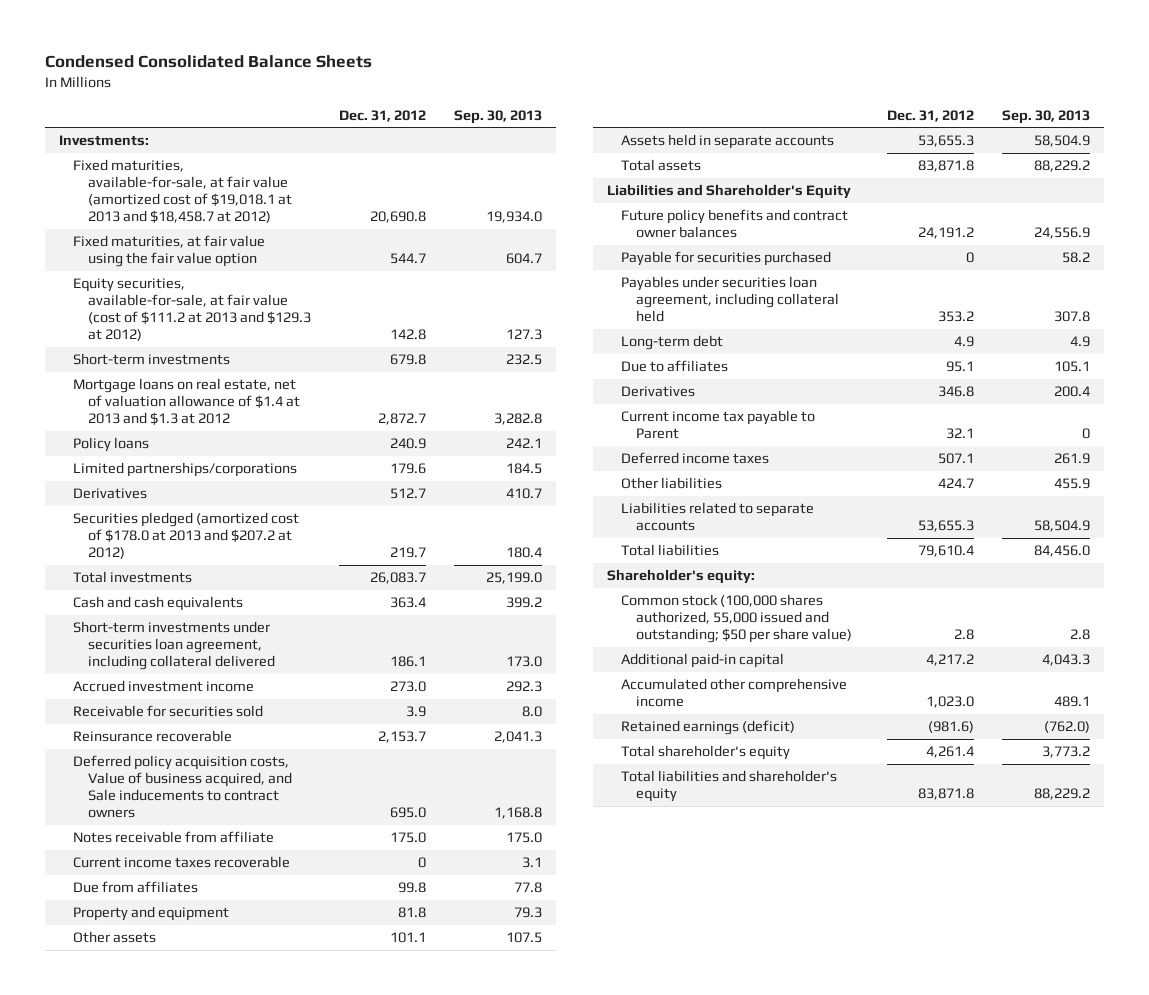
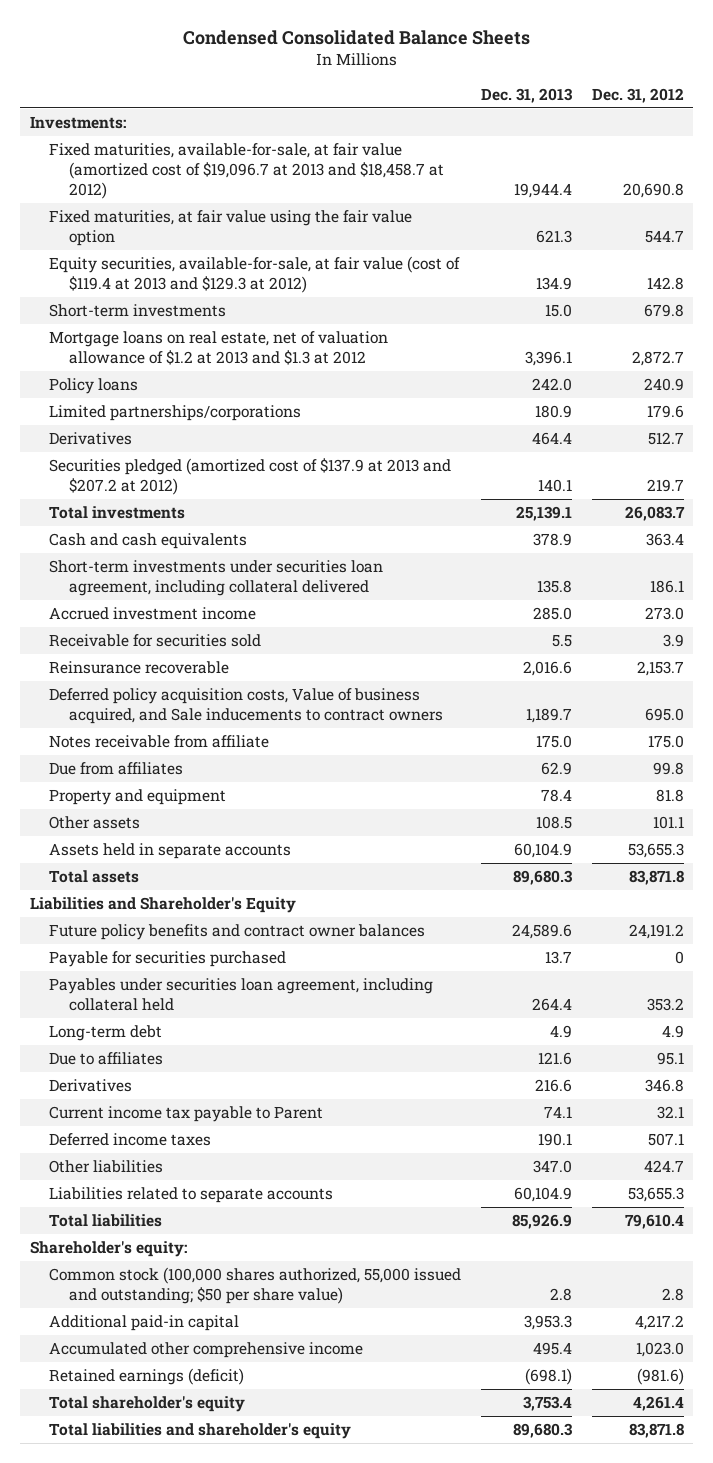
[453,109,542,124] Sep. 30, 2013 -> none
none -> [480,87,573,103] Dec. 31, 2013
[73,159,293,225] Fixed maturities, available-for-sale, at fair value (amortized cost of $19,018.1 at 2013 and $18,458.7 at 2012) -> [49,143,444,200] Fixed maturities, available-for-sale, at fair value (amortized cost of $19,096.7 at 2013 and $18,458.7 at 2012)
[73,278,312,342] Equity securities, available-for-sale, at fair value (cost of $111.2 at 2013 and $129.3 at 2012) -> [49,256,461,294] Equity securities, available-for-sale, at fair value (cost of $119.4 at 2013 and $129.3 at 2012)
[73,378,301,427] Mortgage loans on real estate, net of valuation allowance of $1.4 at 2013 and $1.3 at 2012 -> [49,331,389,366] Mortgage loans on real estate, net of valuation allowance of $1.2 at 2013 and $1.3 at 2012
[73,512,300,560] Securities pledged (amortized cost of $178.0 at 2013 and $207.2 at 2012) -> [49,458,452,496] Securities pledged (amortized cost of $137.9 at 2013 and $207.2 at 2012)
[73,856,291,869] Current income taxes recoverable -> none

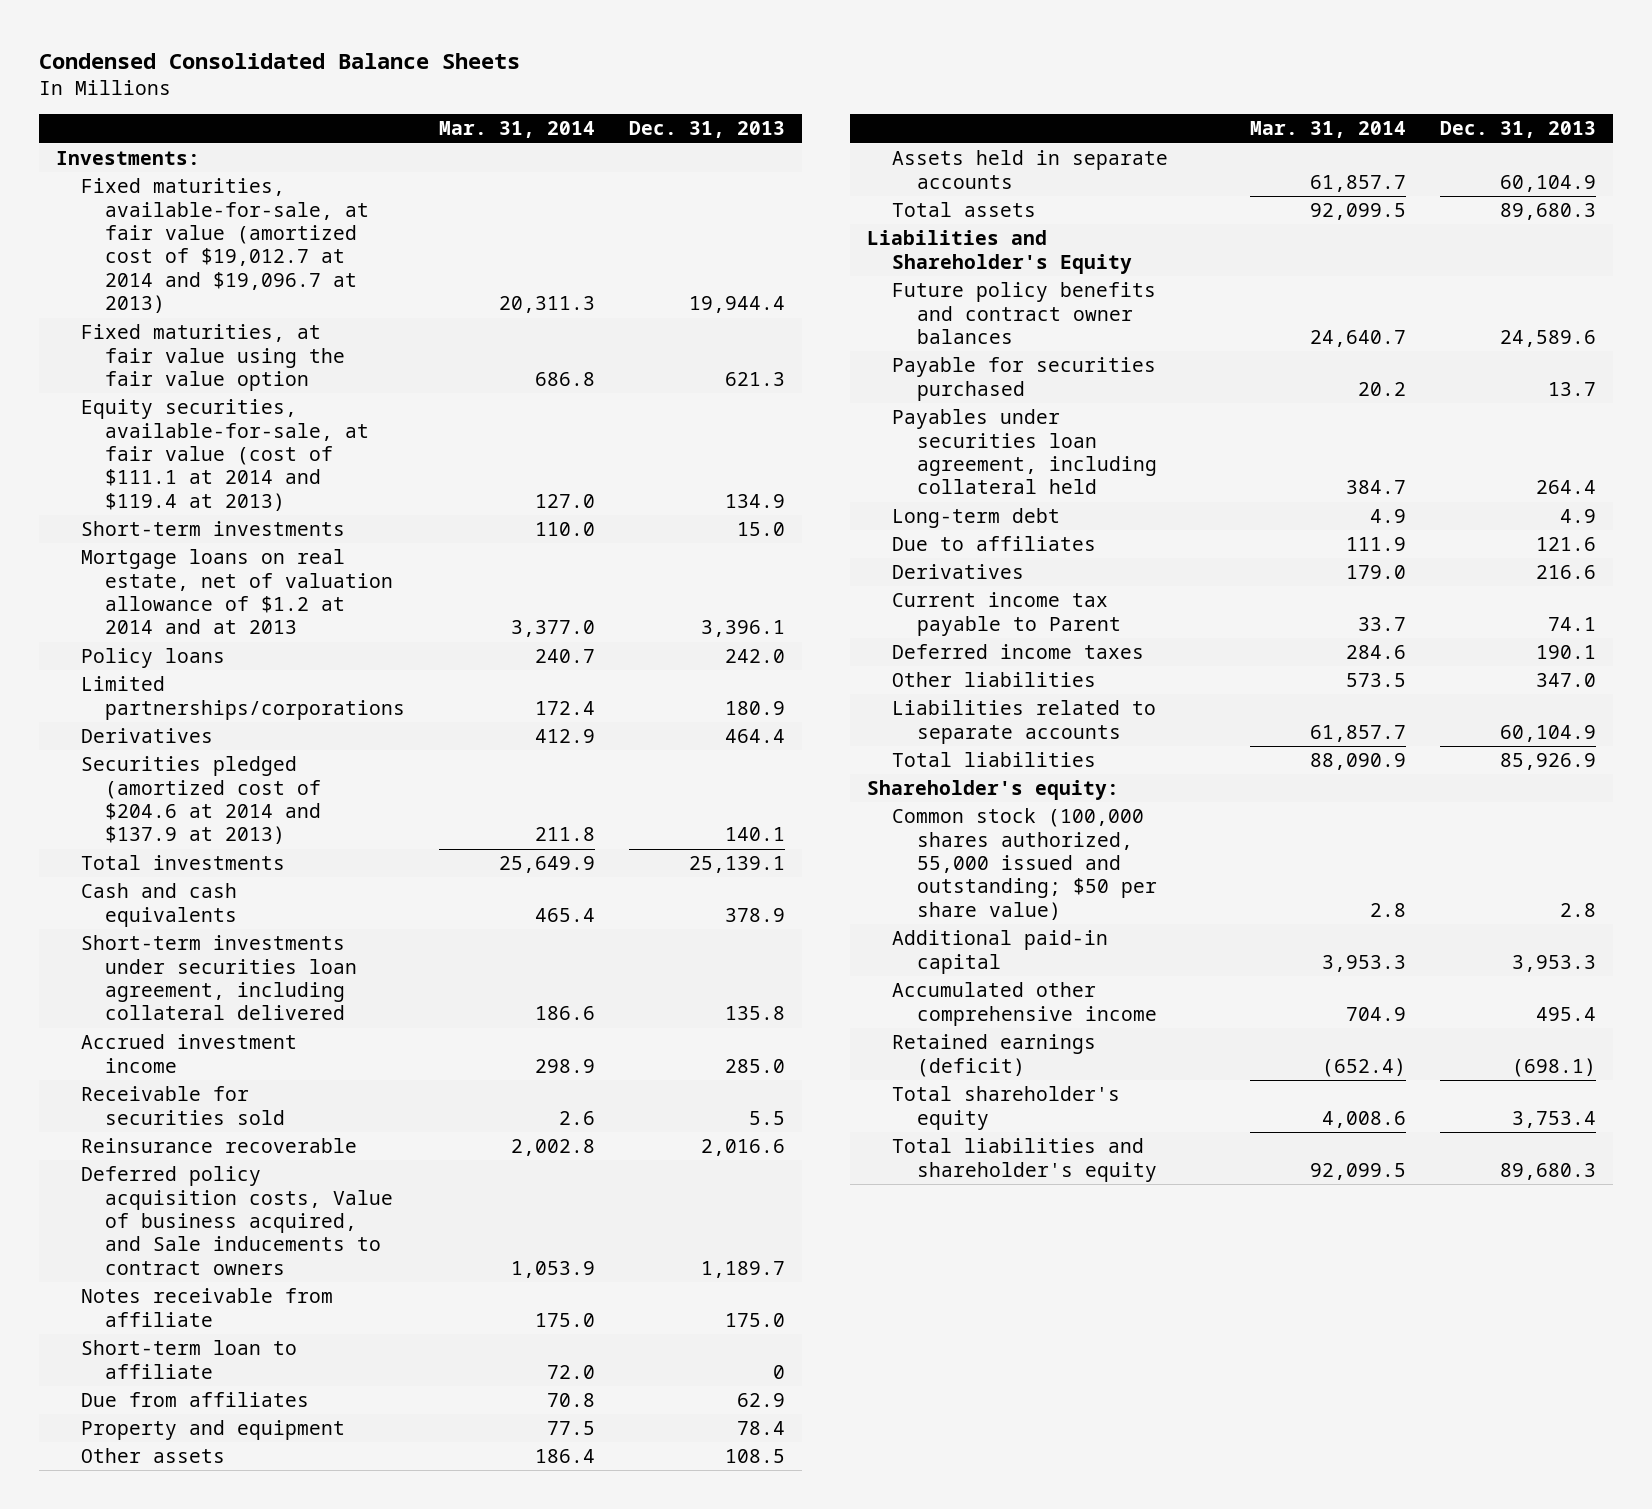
[591,87,684,103] Dec. 31, 2012 -> none
none -> [439,121,596,139] Mar. 31, 2014
[49,143,444,200] Fixed maturities, available-for-sale, at fair value (amortized cost of $19,096.7 at 2013 and $18,458.7 at 2012) -> [80,178,370,314] Fixed maturities, available-for-sale, at fair value (amortized cost of $19,012.7 at 2014 and $19,096.7 at 2013)
[49,256,461,294] Equity securities, available-for-sale, at fair value (cost of $119.4 at 2013 and $129.3 at 2012) -> [80,399,370,511] Equity securities, available-for-sale, at fair value (cost of $111.1 at 2014 and $119.4 at 2013)
[49,331,389,366] Mortgage loans on real estate, net of valuation allowance of $1.2 at 2013 and $1.3 at 2012 -> [80,549,394,635] Mortgage loans on real estate, net of valuation allowance of $1.2 at 2014 and at 2013
[49,458,452,496] Securities pledged (amortized cost of $137.9 at 2013 and $207.2 at 2012) -> [80,756,322,845] Securities pledged (amortized cost of $204.6 at 2014 and $137.9 at 2013)
none -> [80,1340,297,1379] Short-term loan to affiliate

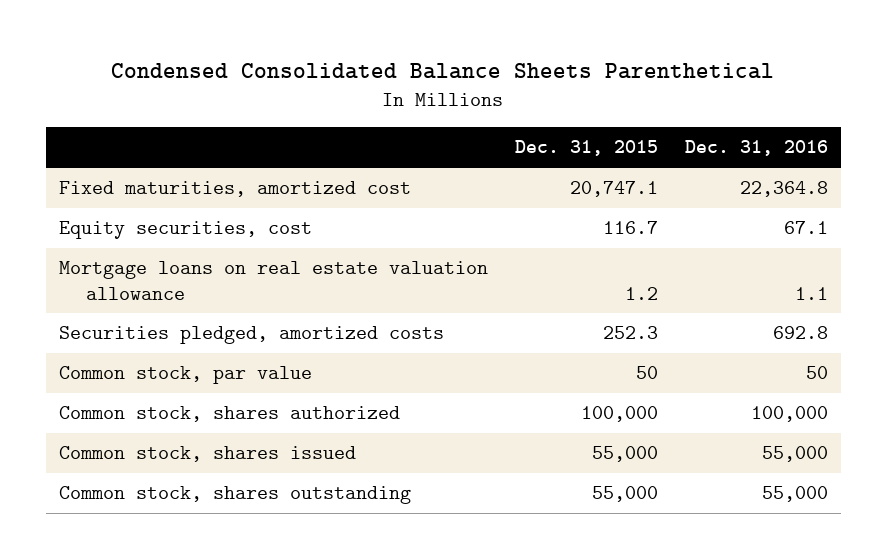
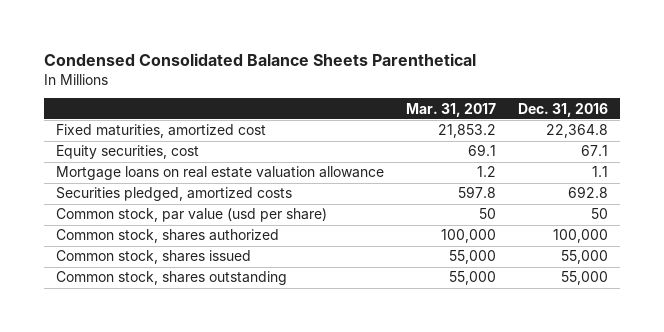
[514,140,658,157] Dec. 31, 2015 -> none
none -> [406,102,497,117] Mar. 31, 2017
[59,366,313,385] Common stock, par value -> [55,208,327,223] Common stock, par value (usd per share)

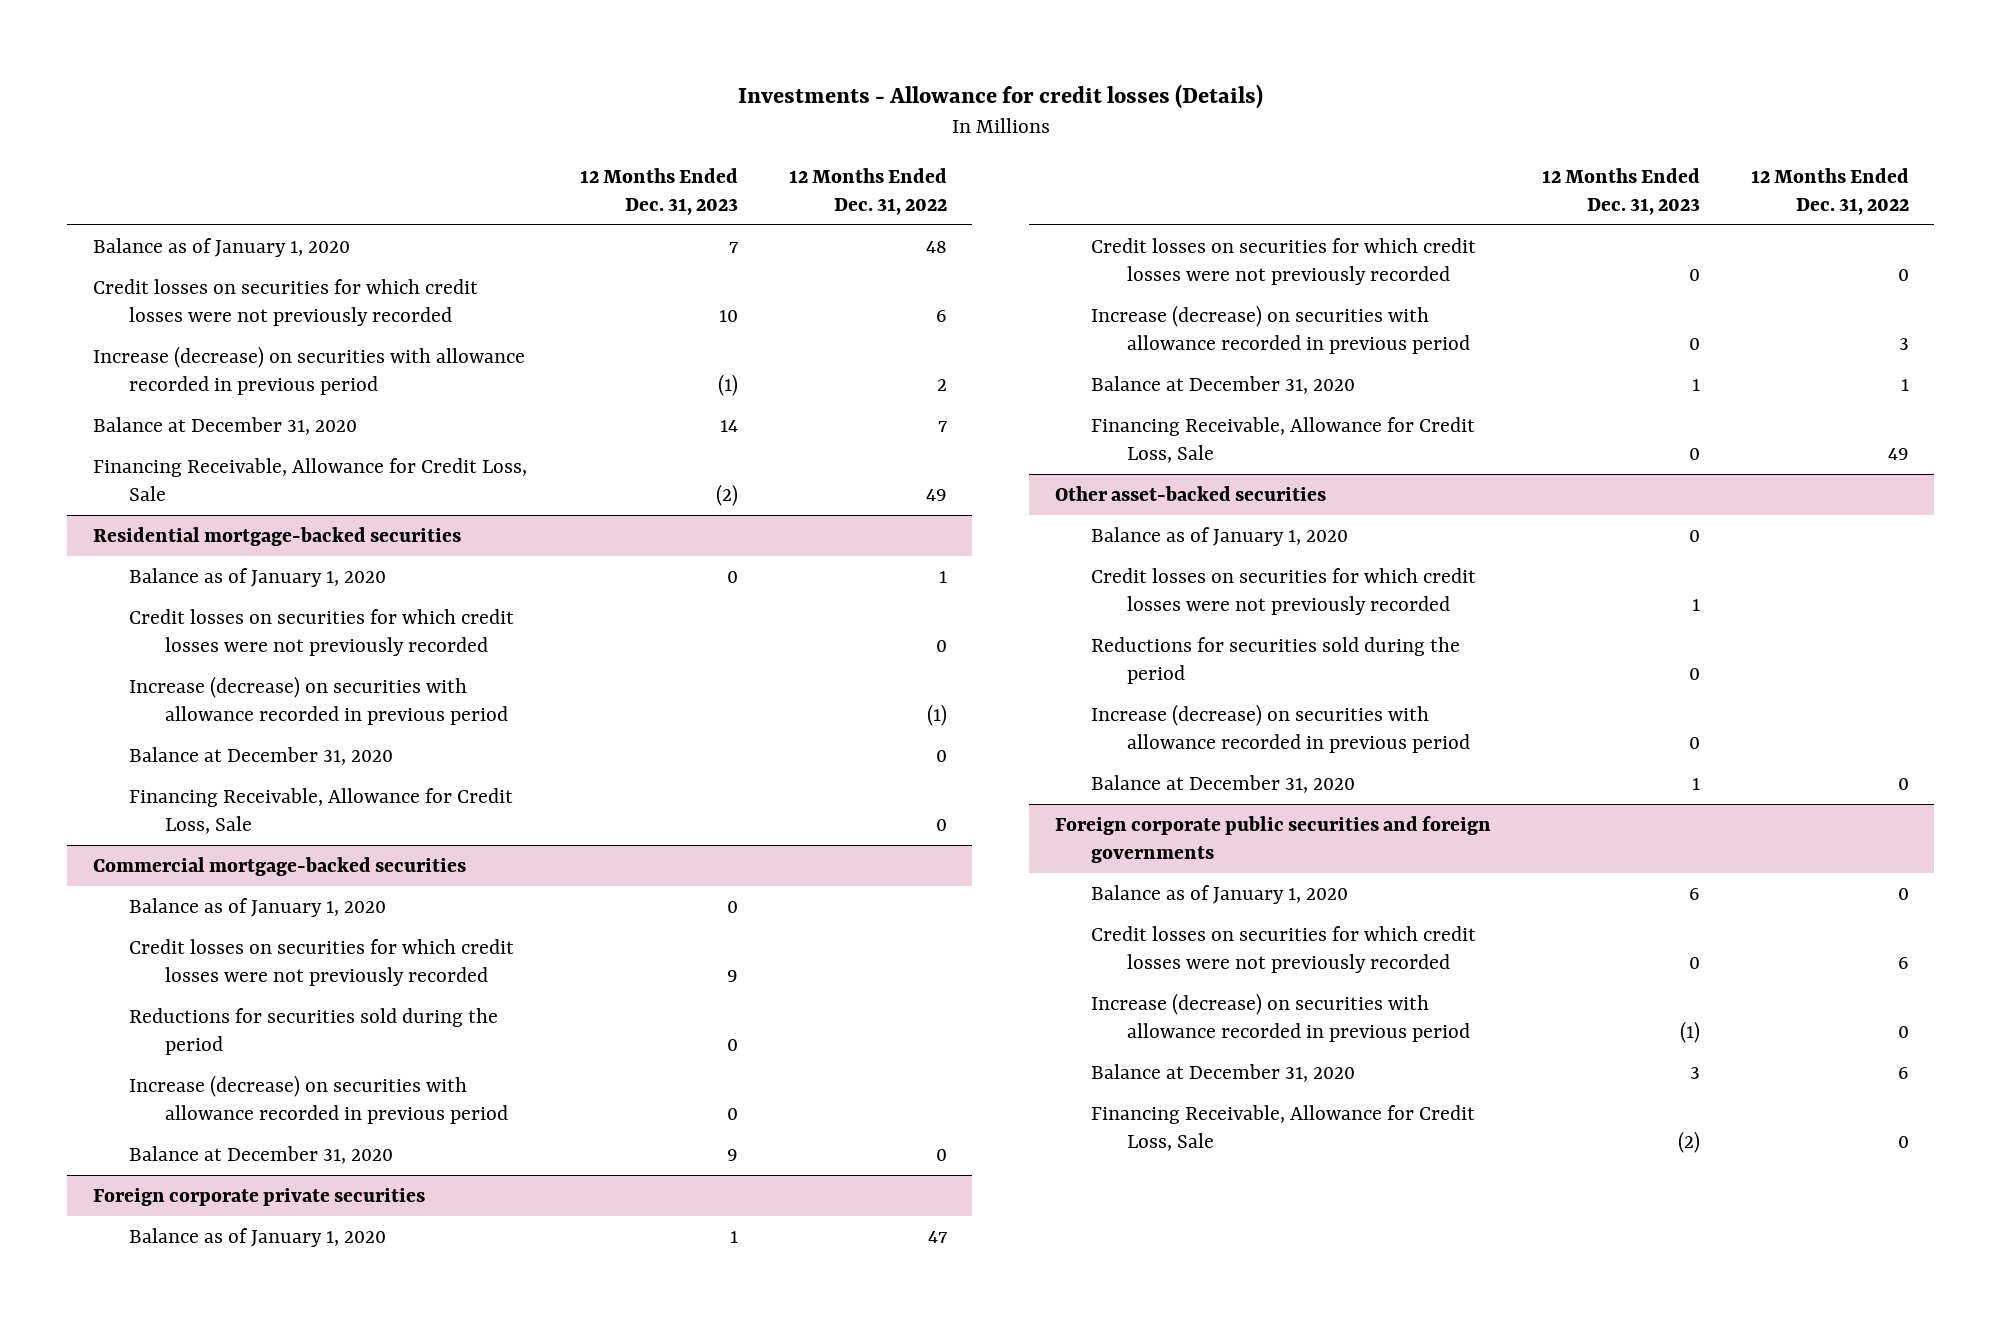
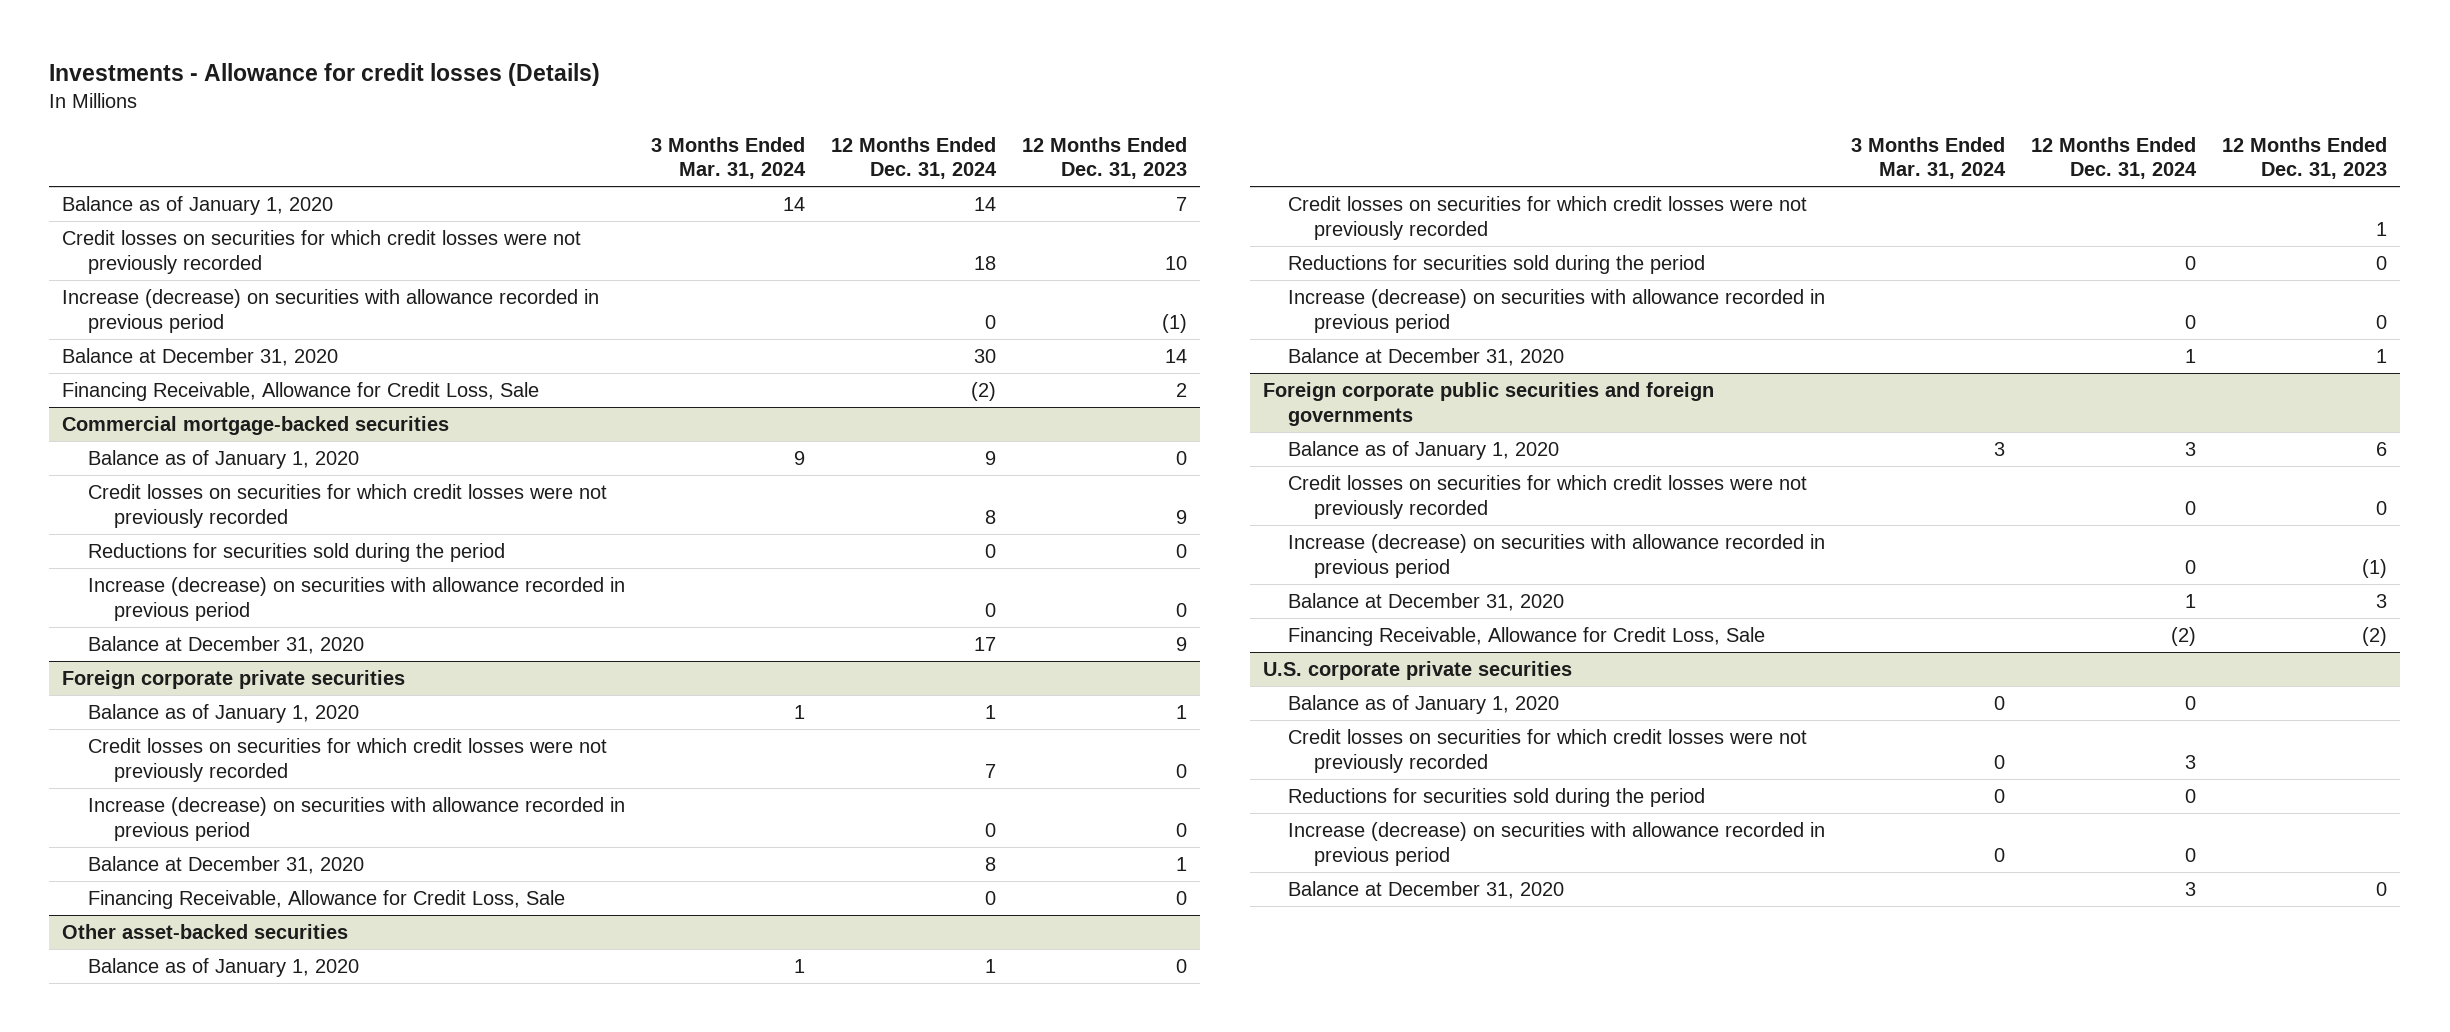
[788,167,947,215] 12 Months Ended Dec. 31, 2022 -> none
none -> [650,136,806,180] 3 Months Ended Mar. 31, 2024
none -> [830,136,997,180] 12 Months Ended Dec. 31, 2024
[92,527,461,547] Residential mortgage-backed securities -> none
[128,568,386,588] Balance as of January 1, 2020 -> none
[128,609,514,656] Credit losses on securities for which credit losses were not previously recorded -> none
[128,676,508,725] Increase (decrease) on securities with allowance recorded in previous period -> none
[128,747,393,766] Balance at December 31, 2020 -> none
[128,788,513,834] Financing Receivable, Allowance for Credit Loss, Sale -> none
[715,483,738,506] (2) -> [1175,382,1187,397] 2
none -> [1262,660,1572,680] U.S. corporate private securities
none -> [1288,694,1560,714] Balance as of January 1, 2020
none -> [1288,728,1808,773] Credit losses on securities for which credit losses were not previously recorded
none -> [1288,787,1706,807] Reductions for securities sold during the period
none -> [1288,821,1826,866] Increase (decrease) on securities with allowance recorded in previous period
none -> [1288,880,1565,899] Balance at December 31, 2020

